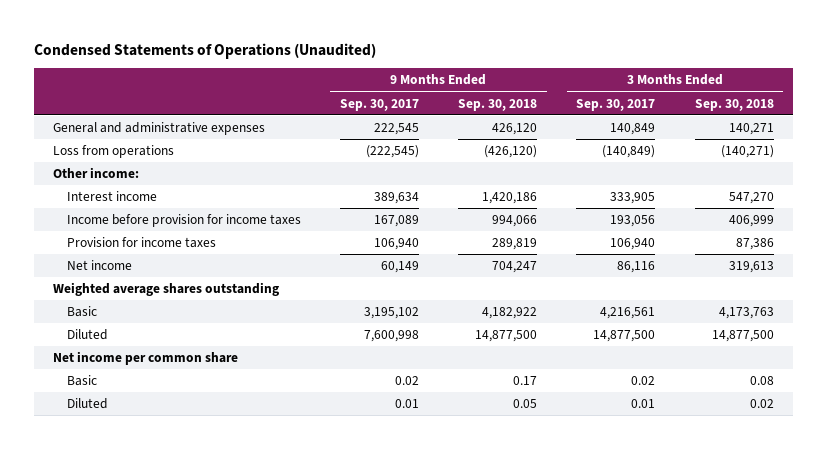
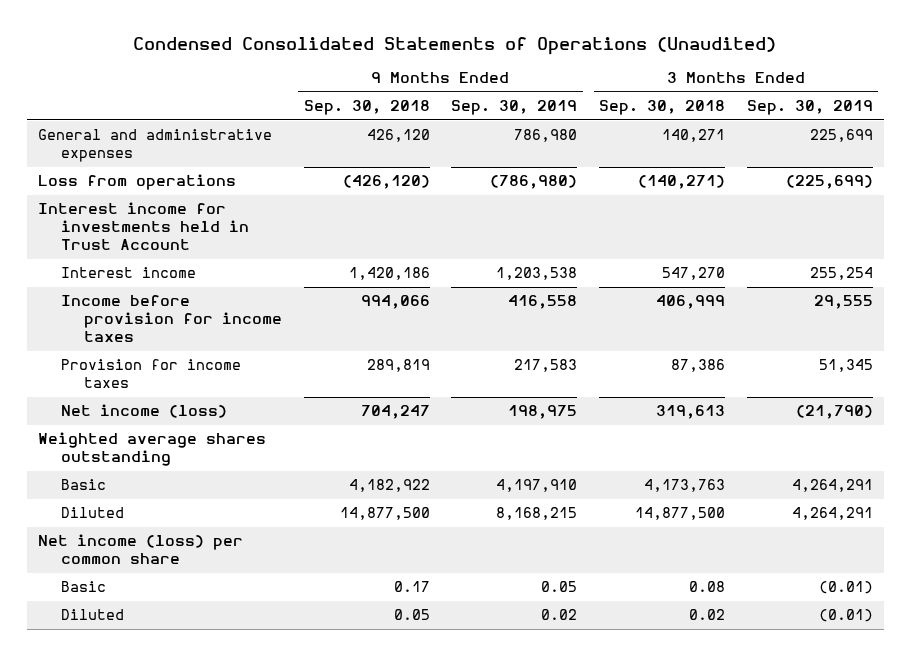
[33,42,376,59] Condensed Statements of Operations (Unaudited) -> [133,36,777,55] Condensed Consolidated Statements of Operations (Unaudited)
[339,98,419,111] Sep. 30, 2017 -> none
[576,98,656,111] Sep. 30, 2017 -> none
none -> [451,100,578,116] Sep. 30, 2019
none -> [746,100,873,116] Sep. 30, 2019
[53,167,140,179] Other income: -> [38,202,250,251] Interest income for investments held in Trust Account
[66,260,132,271] Net income -> [61,404,228,419] Net income (loss)
[53,351,239,366] Net income per common share -> [38,534,244,565] Net income (loss) per common share

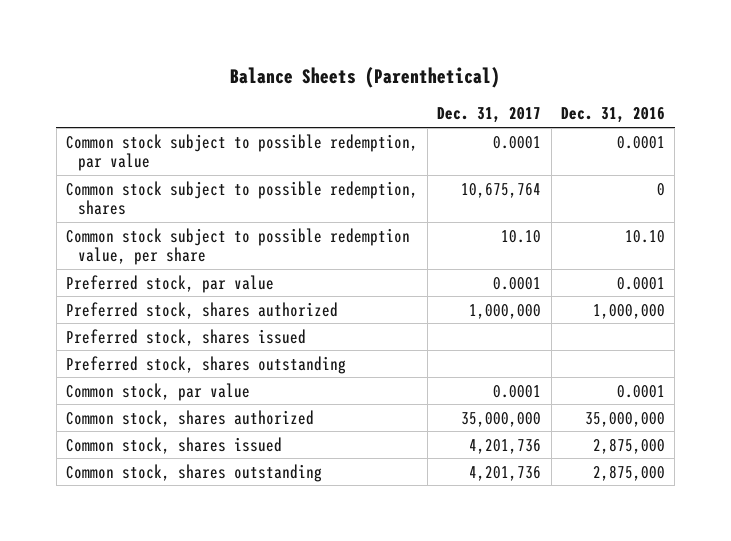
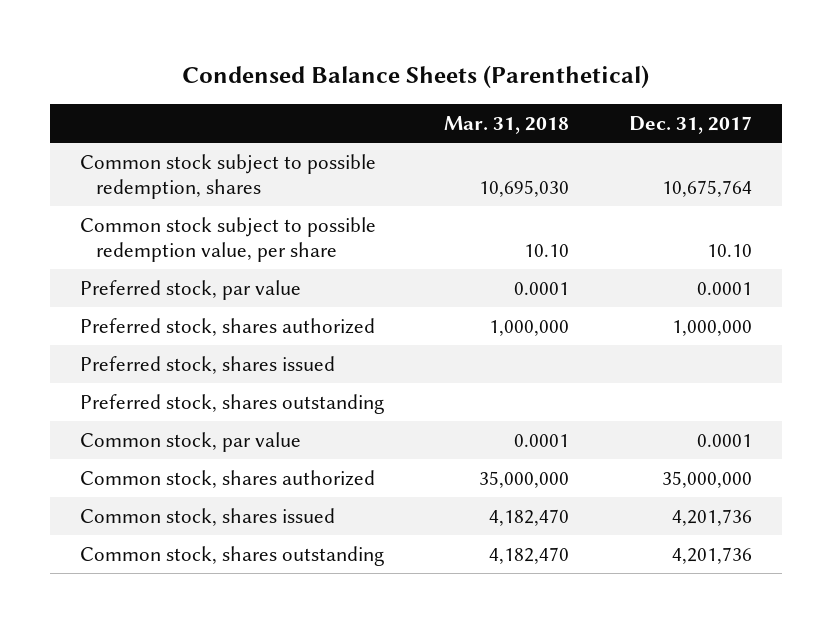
[230,66,501,88] Balance Sheets (Parenthetical) -> [182,64,650,88] Condensed Balance Sheets (Parenthetical)
[560,107,665,124] Dec. 31, 2016 -> none
none -> [444,115,570,134] Mar. 31, 2018
[65,133,418,172] Common stock subject to possible redemption, par value -> none

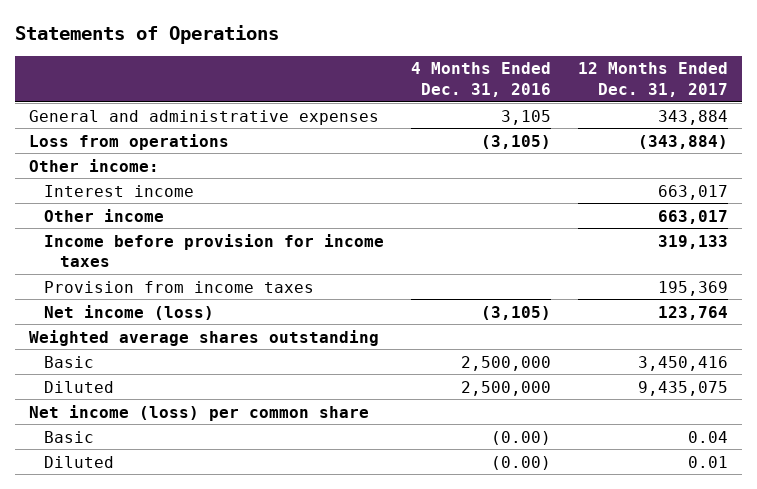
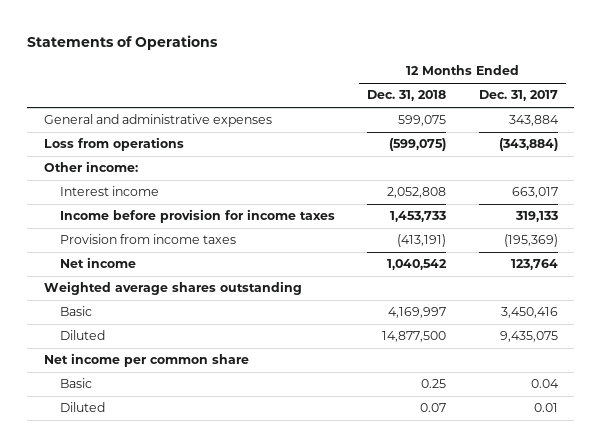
[411,62,552,97] 4 Months Ended Dec. 31, 2016 -> none
none -> [367,90,447,102] Dec. 31, 2018
[44,208,165,222] Other income -> none
[658,280,729,296] 195,369 -> [503,234,558,248] (195,369)
[44,304,215,320] Net income (loss) -> [59,257,136,269] Net income
[28,404,369,421] Net income (loss) per common share -> [43,353,249,368] Net income per common share

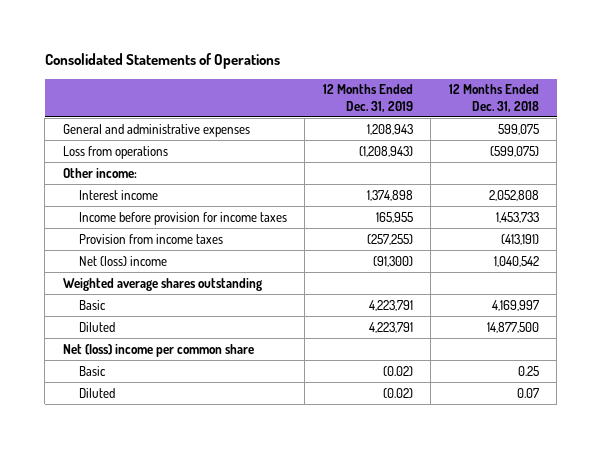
[27,34,219,50] Statements of Operations -> [44,53,280,70] Consolidated Statements of Operations
[478,90,558,102] Dec. 31, 2017 -> none
none -> [322,84,413,112] 12 Months Ended Dec. 31, 2019
[59,257,136,269] Net income -> [78,255,167,266] Net (loss) income
[43,353,249,368] Net income per common share -> [62,343,254,357] Net (loss) income per common share

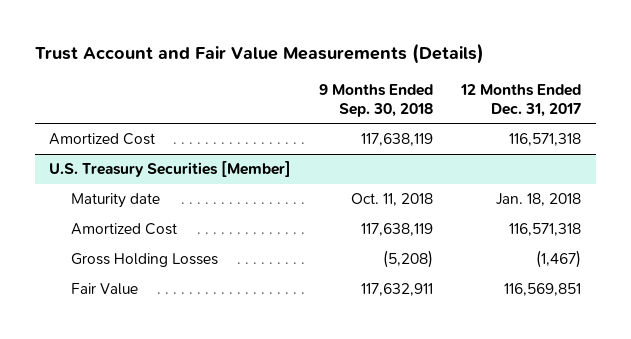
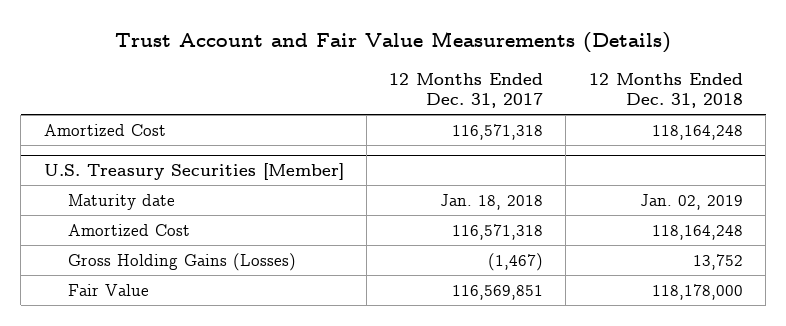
[319,83,434,117] 9 Months Ended Sep. 30, 2018 -> none
none -> [588,72,743,109] 12 Months Ended Dec. 31, 2018
[70,253,218,268] Gross Holding Losses -> [67,252,296,271] Gross Holding Gains (Losses)

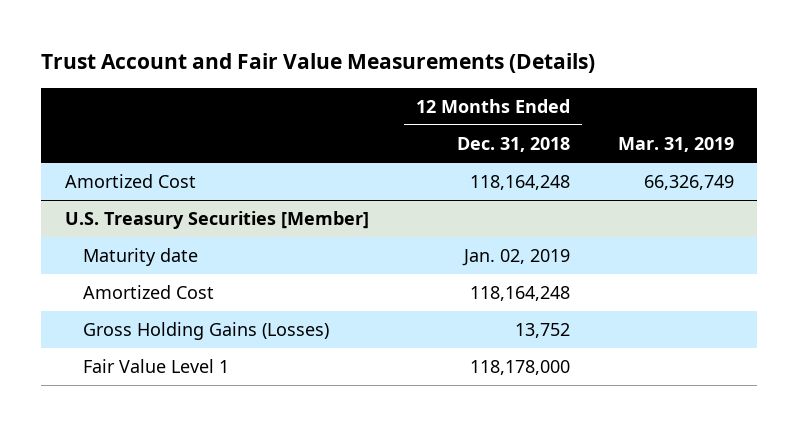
[389,72,544,109] 12 Months Ended Dec. 31, 2017 -> none
none -> [617,136,734,152] Mar. 31, 2019
[67,283,149,296] Fair Value -> [82,359,229,374] Fair Value Level 1

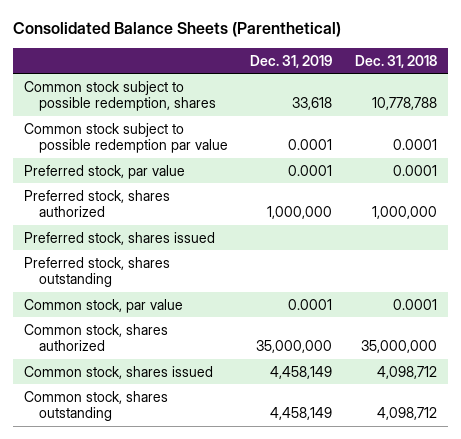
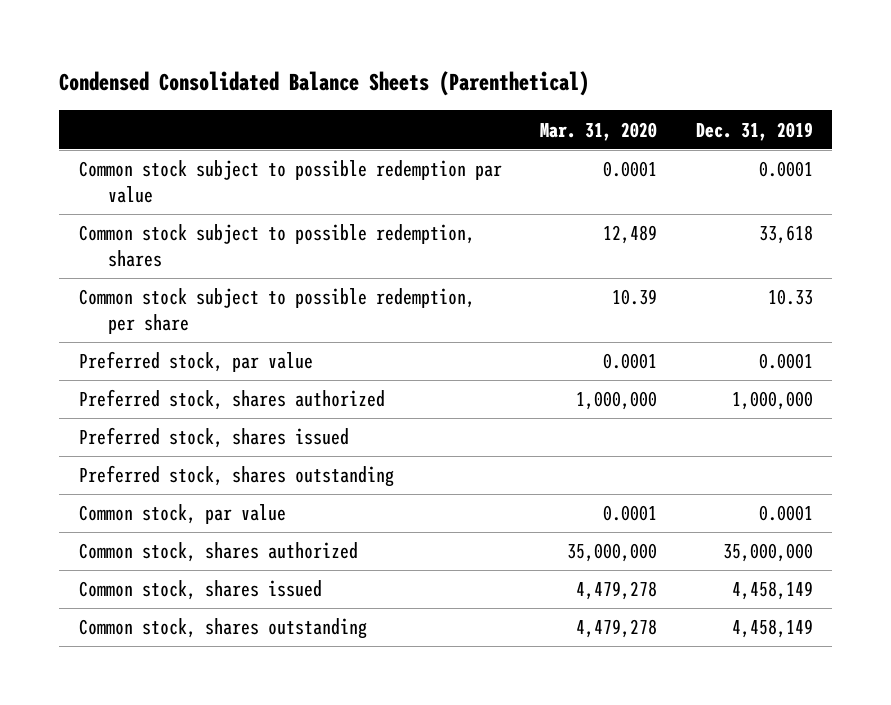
[12,22,341,38] Consolidated Balance Sheets (Parenthetical) -> [59,71,590,97] Condensed Consolidated Balance Sheets (Parenthetical)
[354,54,437,68] Dec. 31, 2018 -> none
none -> [540,121,658,141] Mar. 31, 2020
[23,80,217,112] Common stock subject to possible redemption, shares -> [78,224,475,267] Common stock subject to possible redemption, shares
none -> [78,288,475,334] Common stock subject to possible redemption, per share

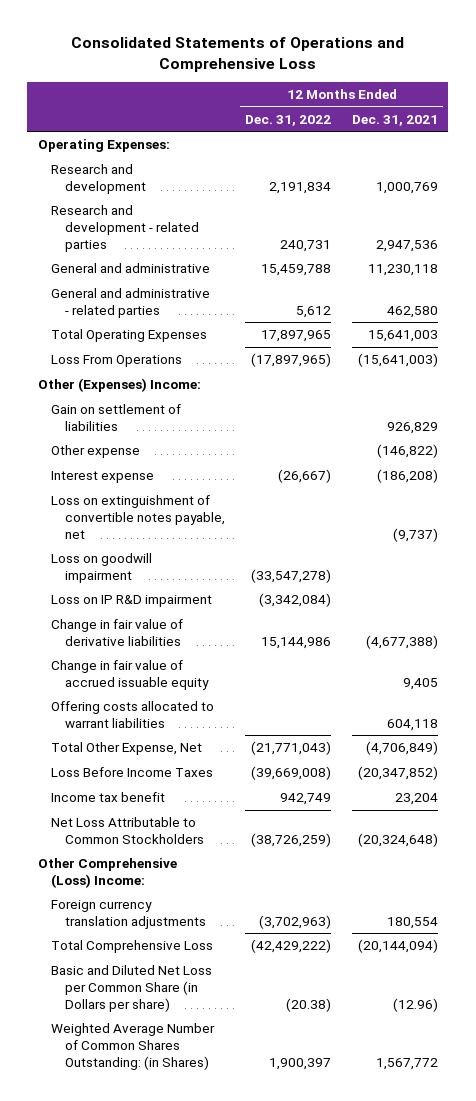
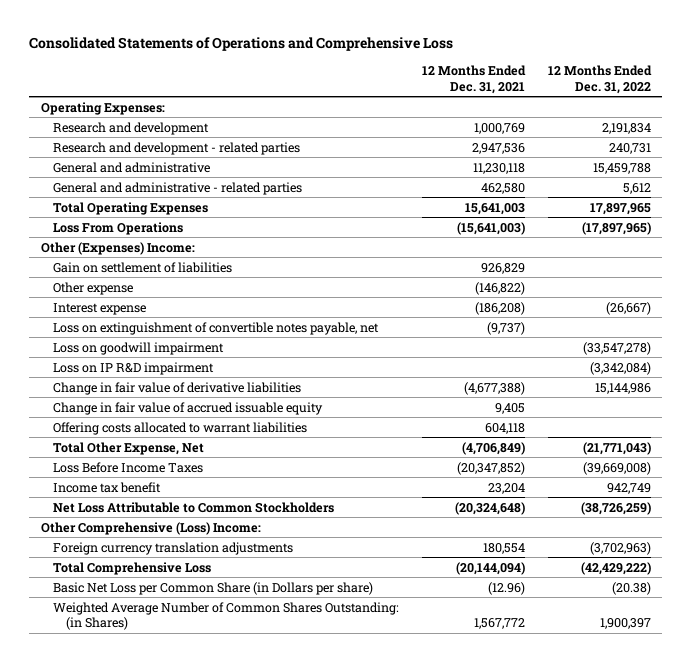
[51,965,213,1012] Basic and Diluted Net Loss per Common Share (in Dollars per share) -> [53,581,374,595] Basic Net Loss per Common Share (in Dollars per share)

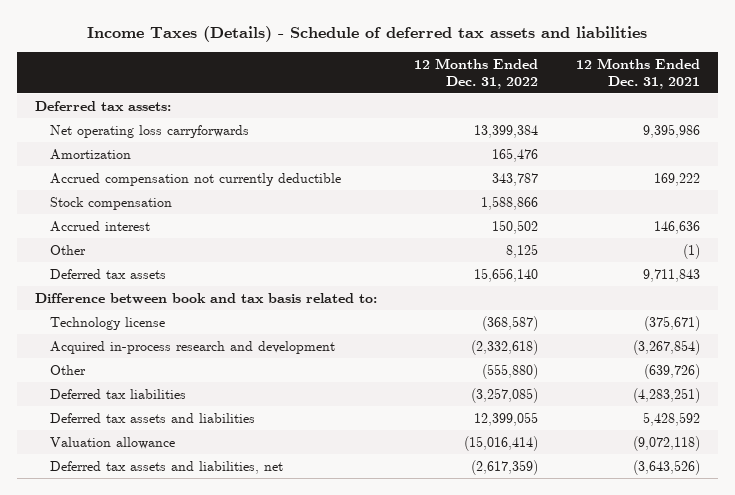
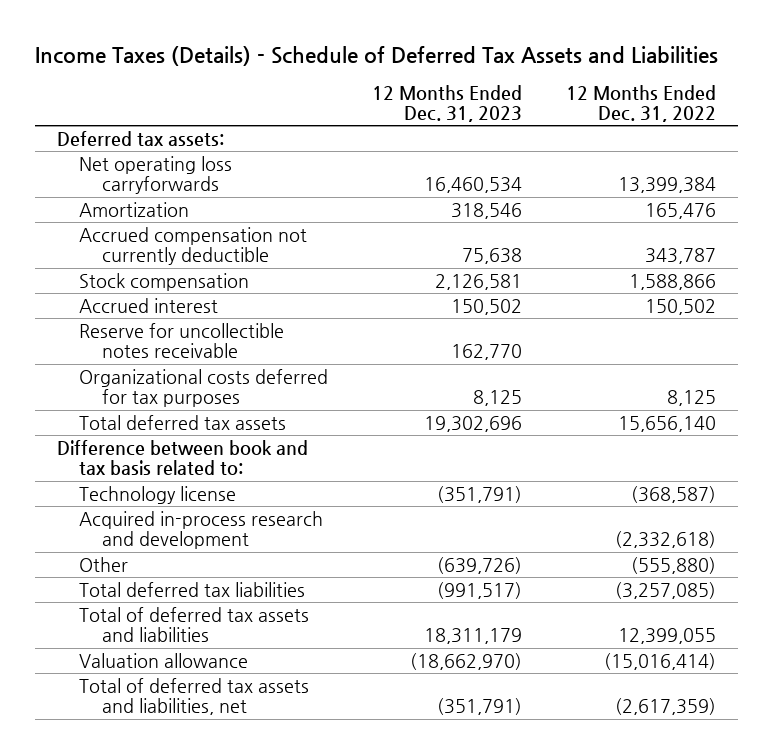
[87,26,648,43] Income Taxes (Details) - Schedule of deferred tax assets and liabilities -> [34,46,718,67] Income Taxes (Details) - Schedule of Deferred Tax Assets and Liabilities
[575,57,700,89] 12 Months Ended Dec. 31, 2021 -> none
none -> [371,84,522,123] 12 Months Ended Dec. 31, 2023
none -> [79,322,285,359] Reserve for uncollectible notes receivable
[49,244,86,255] Other -> [79,368,329,408] Organizational costs deferred for tax purposes
[49,268,166,279] Deferred tax assets -> [79,414,287,430] Total deferred tax assets
[49,388,186,399] Deferred tax liabilities -> [79,581,306,597] Total deferred tax liabilities
[49,412,255,423] Deferred tax assets and liabilities -> [79,606,310,643] Total of deferred tax assets and liabilities
[49,460,283,474] Deferred tax assets and liabilities, net -> [79,677,310,716] Total of deferred tax assets and liabilities, net

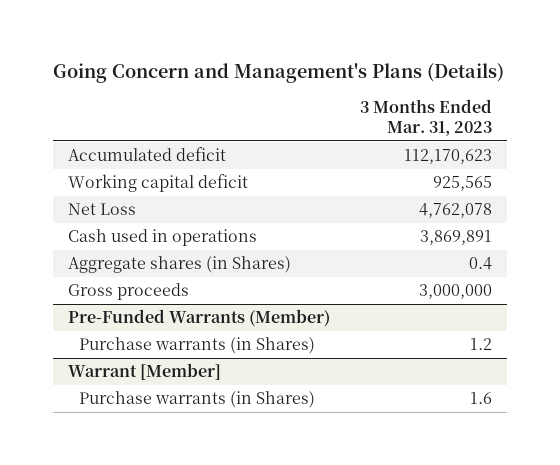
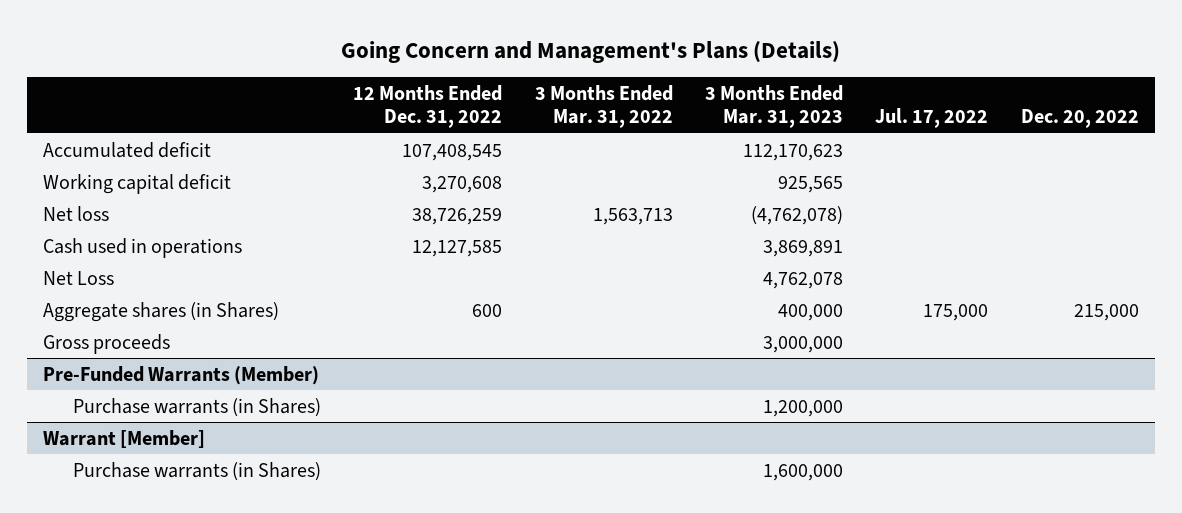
none -> [353,85,503,129] 12 Months Ended Dec. 31, 2022
none -> [534,85,673,129] 3 Months Ended Mar. 31, 2022
none -> [875,108,989,129] Jul. 17, 2022
none -> [1020,109,1139,129] Dec. 20, 2022
none -> [42,205,109,221] Net loss
[68,203,137,216] Net Loss -> [42,270,114,285] Net Loss
[469,257,493,271] 0.4 -> [778,303,844,321] 400,000
[470,338,493,351] 1.2 -> [763,399,844,417] 1,200,000
[470,392,493,405] 1.6 -> [763,463,844,481] 1,600,000

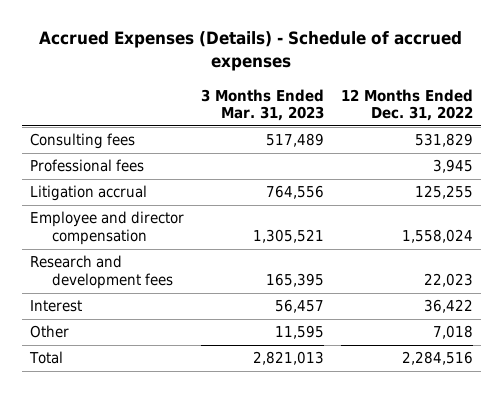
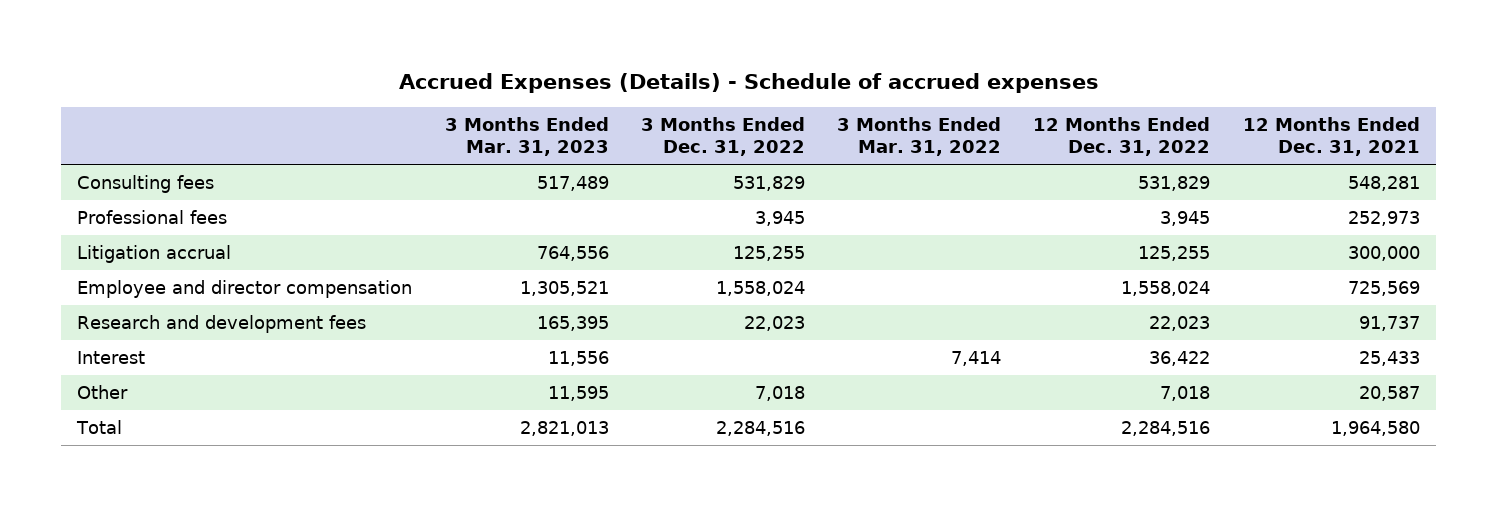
none -> [640,116,805,157] 3 Months Ended Dec. 31, 2022
none -> [837,116,1002,157] 3 Months Ended Mar. 31, 2022
none -> [1242,116,1420,157] 12 Months Ended Dec. 31, 2021
[274,299,324,314] 56,457 -> [547,351,609,367] 11,556

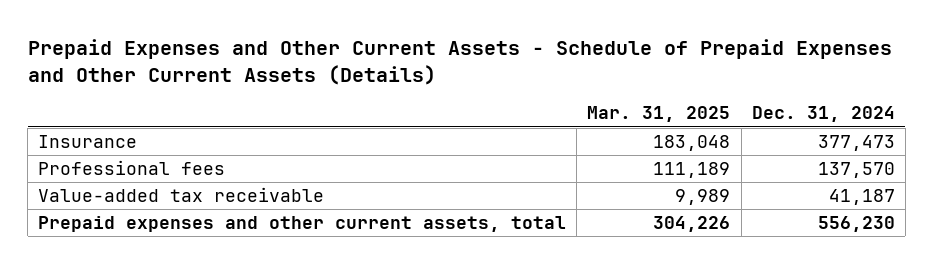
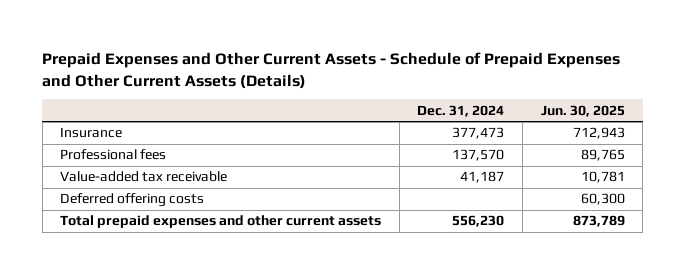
[587,106,731,123] Mar. 31, 2025 -> none
none -> [540,104,625,117] Jun. 30, 2025
none -> [60,193,205,208] Deferred offering costs
[38,216,567,233] Prepaid expenses and other current assets, total -> [60,215,382,229] Total prepaid expenses and other current assets

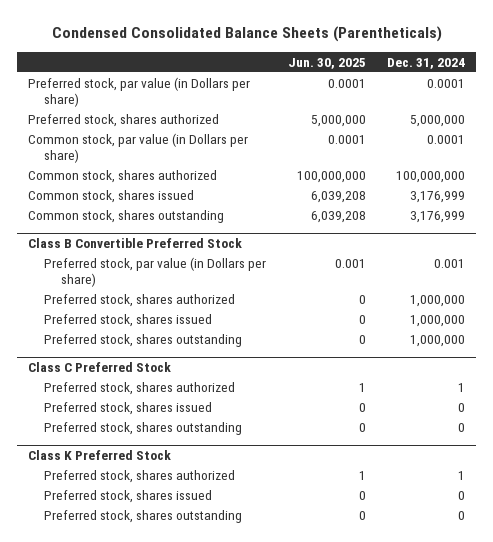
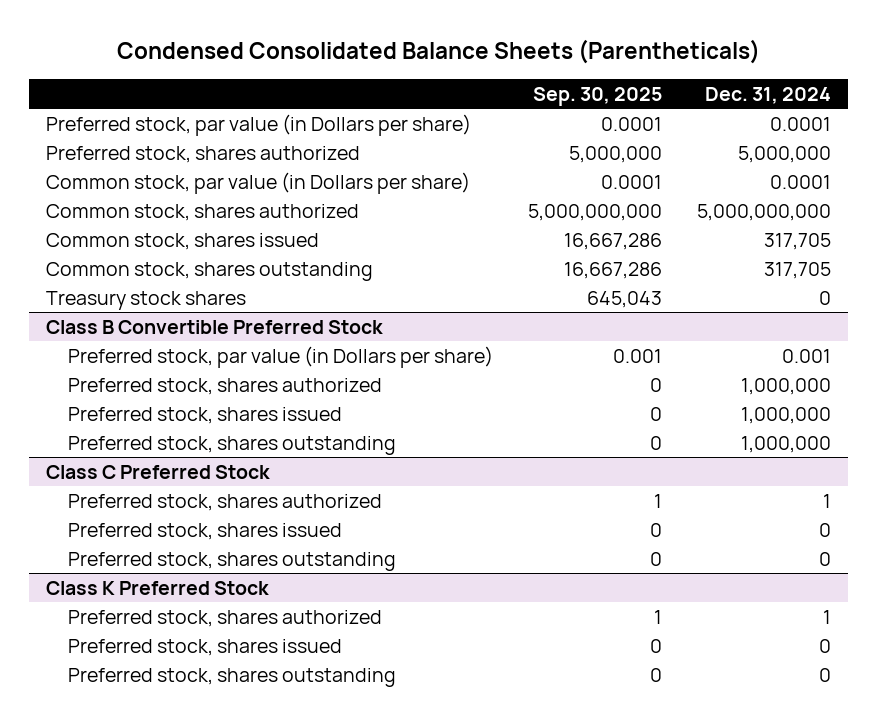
[287,57,366,69] Jun. 30, 2025 -> none
none -> [532,86,662,106] Sep. 30, 2025
[396,170,466,183] 100,000,000 -> [696,203,831,221] 5,000,000,000
[410,190,466,203] 3,176,999 -> [763,232,831,250] 317,705
[410,210,466,223] 3,176,999 -> [763,261,831,279] 317,705
none -> [46,290,247,310] Treasury stock shares

